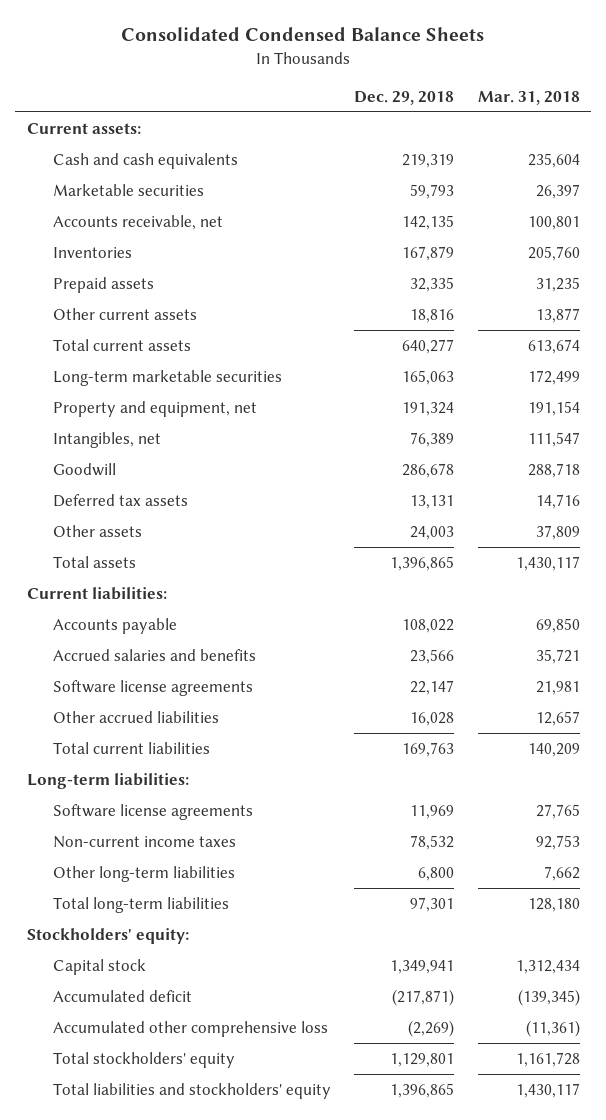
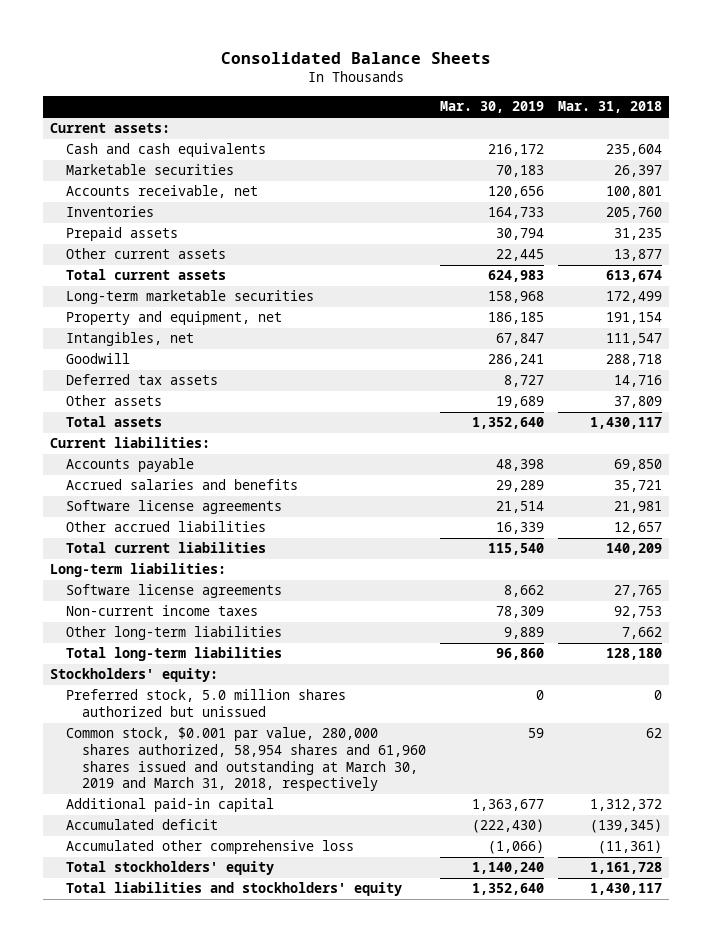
[121,27,485,42] Consolidated Condensed Balance Sheets -> [220,51,491,64] Consolidated Balance Sheets
[354,90,455,105] Dec. 29, 2018 -> none
none -> [439,101,544,114] Mar. 30, 2019
none -> [65,689,346,718] Preferred stock, 5.0 million shares authorized but unissued
none -> [65,727,426,792] Common stock, $0.001 par value, 280,000 shares authorized, 58,954 shares and 61,960 shares issued and outstanding at March 30, 2019 and March 31, 2018, respectively
[52,958,146,975] Capital stock -> [65,798,274,813] Additional paid-in capital
[515,959,580,974] 1,312,434 -> [589,799,662,812] 1,312,372

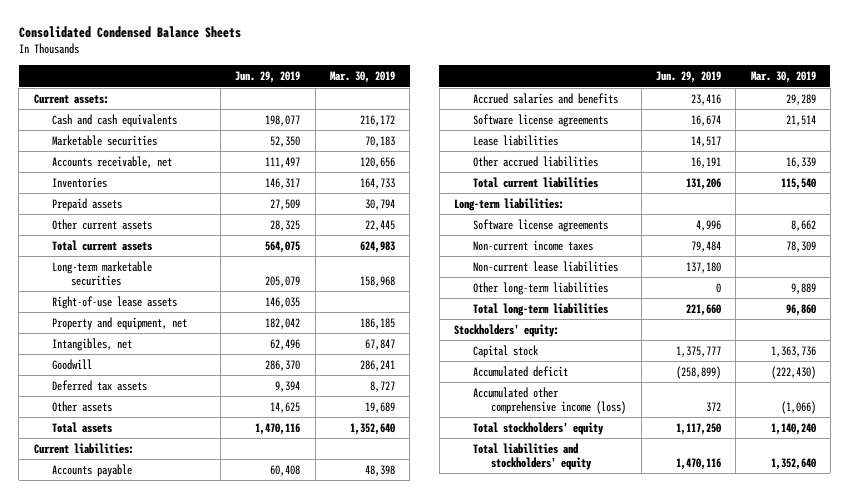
[220,51,491,64] Consolidated Balance Sheets -> [18,26,241,39] Consolidated Condensed Balance Sheets
[557,101,662,114] Mar. 31, 2018 -> none
none -> [235,71,301,84] Jun. 29, 2019
none -> [52,295,178,309] Right-of-use lease assets
none -> [472,134,558,146] Lease liabilities
none -> [472,260,618,272] Non-current lease liabilities
[65,689,346,718] Preferred stock, 5.0 million shares authorized but unissued -> none
[65,727,426,792] Common stock, $0.001 par value, 280,000 shares authorized, 58,954 shares and 61,960 shares issued and outstanding at March 30, 2019 and March 31, 2018, respectively -> none
[65,798,274,813] Additional paid-in capital -> [472,344,539,358] Capital stock
[471,799,544,812] 1,363,677 -> [770,345,816,357] 1,363,736
[65,840,354,855] Accumulated other comprehensive loss -> [472,386,627,414] Accumulated other comprehensive income (loss)

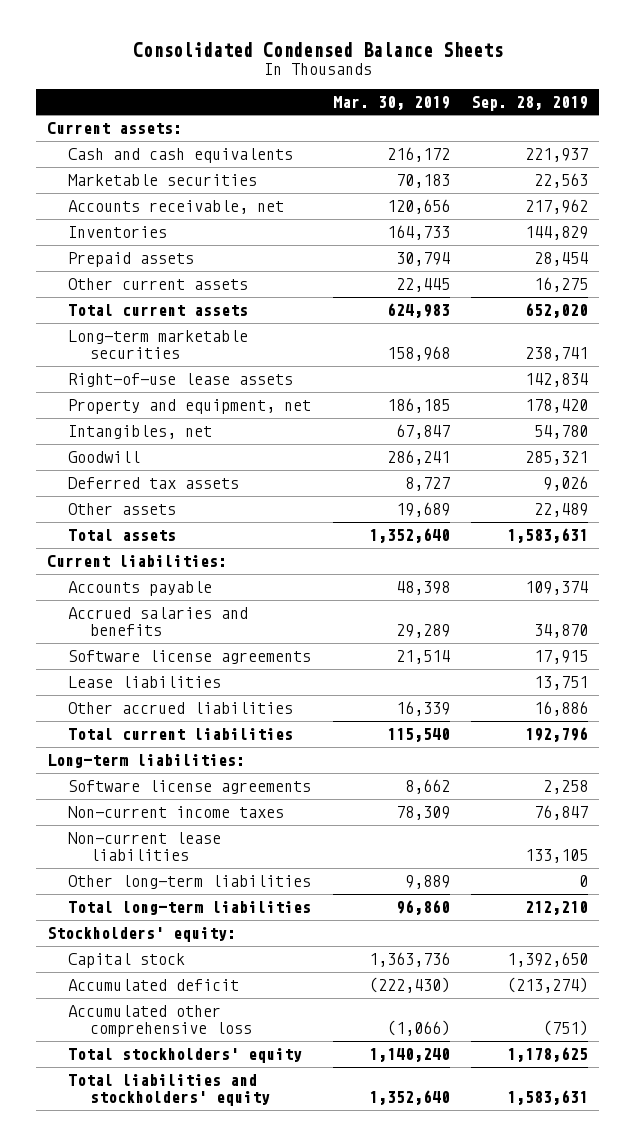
[235,71,301,84] Jun. 29, 2019 -> none
none -> [471,95,589,111] Sep. 28, 2019
[472,386,627,414] Accumulated other comprehensive income (loss) -> [68,1004,252,1038] Accumulated other comprehensive loss

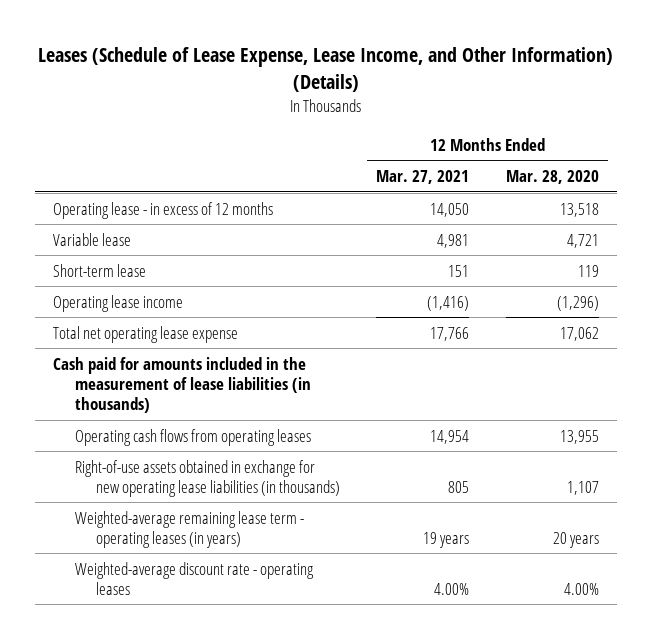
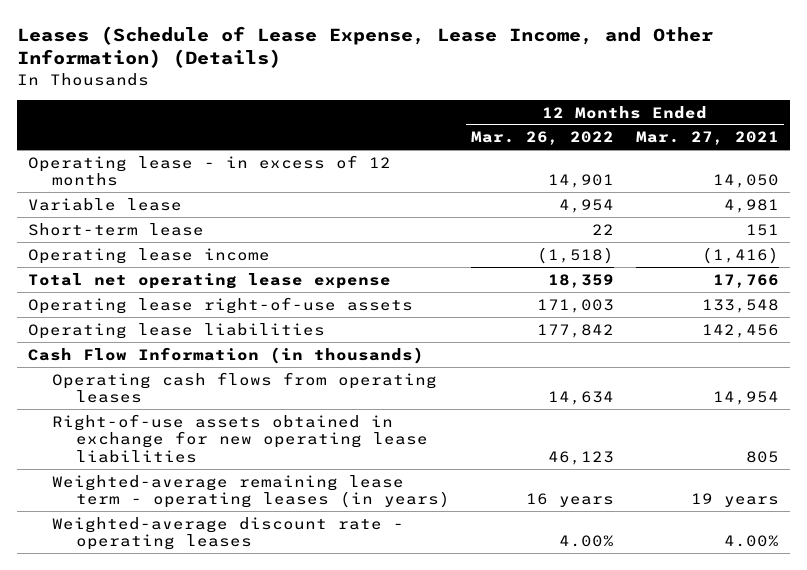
[505,170,599,185] Mar. 28, 2020 -> none
none -> [471,131,615,146] Mar. 26, 2022
none -> [27,296,413,314] Operating lease right-of-use assets
none -> [27,322,325,339] Operating lease liabilities
[53,356,311,414] Cash paid for amounts included in the measurement of lease liabilities (in thousands) -> [27,346,424,364] Cash Flow Information (in thousands)
[74,459,341,497] Right-of-use assets obtained in exchange for new operating lease liabilities (in thousands) -> [51,413,428,463] Right-of-use assets obtained in exchange for new operating lease liabilities

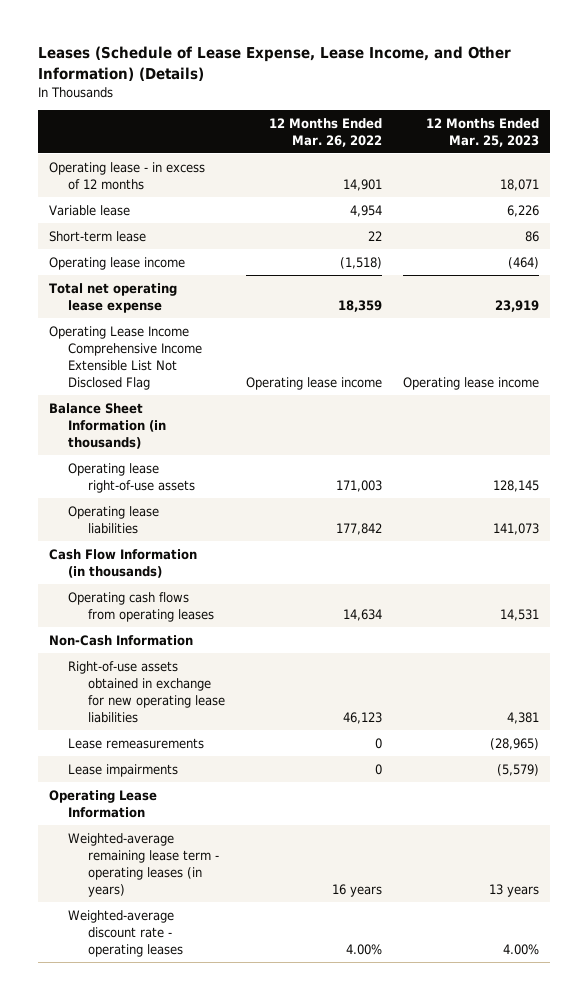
[635,131,779,146] Mar. 27, 2021 -> none
none -> [426,117,540,147] 12 Months Ended Mar. 25, 2023
none -> [48,325,203,390] Operating Lease Income Comprehensive Income Extensible List Not Disclosed Flag
none -> [48,402,167,449] Balance Sheet Information (in thousands)
none -> [48,634,193,646] Non-Cash Information
none -> [68,737,205,749] Lease remeasurements
none -> [68,763,179,777] Lease impairments
none -> [48,789,157,818] Operating Lease Information

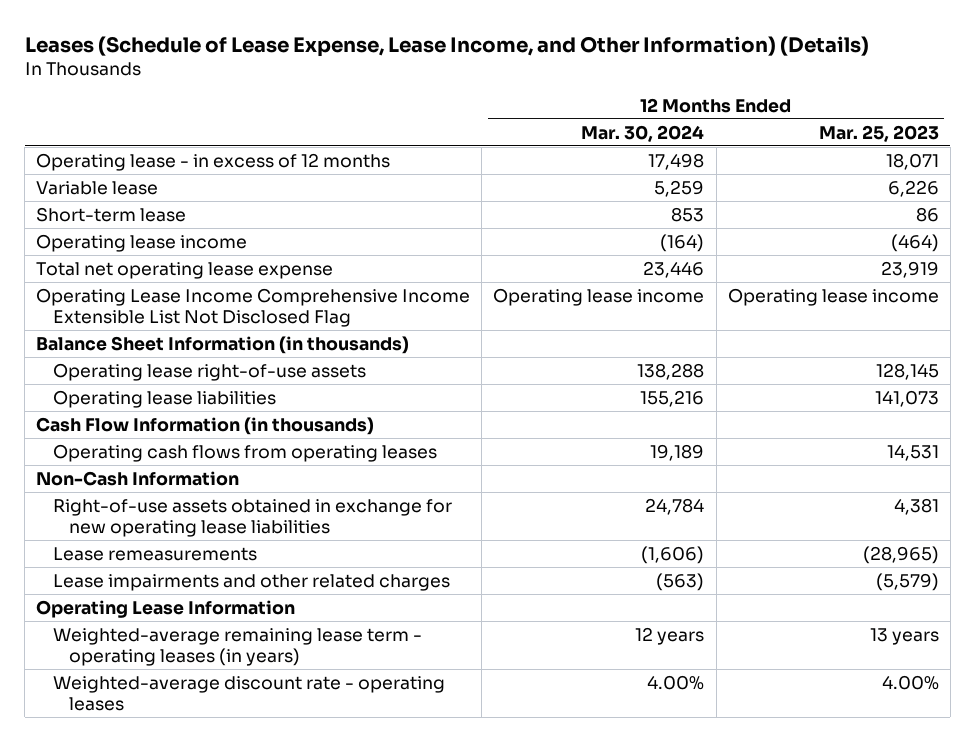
[269,117,383,147] 12 Months Ended Mar. 26, 2022 -> none
none -> [581,124,705,142] Mar. 30, 2024
[68,763,179,777] Lease impairments -> [52,573,450,591] Lease impairments and other related charges

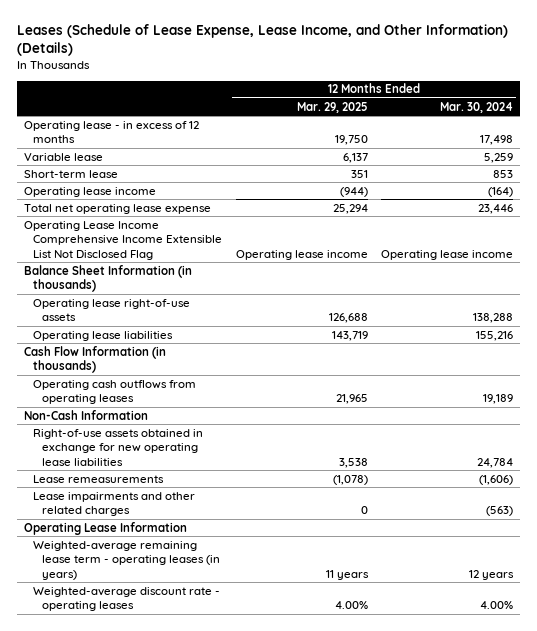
[818,124,939,142] Mar. 25, 2023 -> none
none -> [296,101,368,113] Mar. 29, 2025
[52,443,437,462] Operating cash flows from operating leases -> [33,379,197,405] Operating cash outflows from operating leases

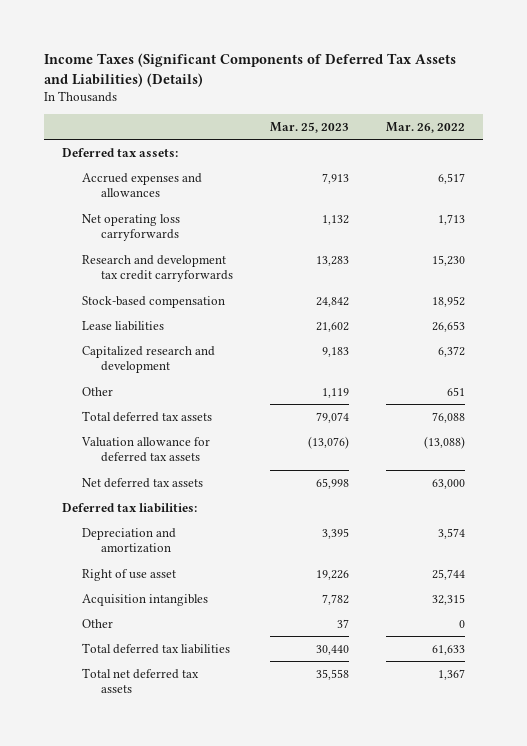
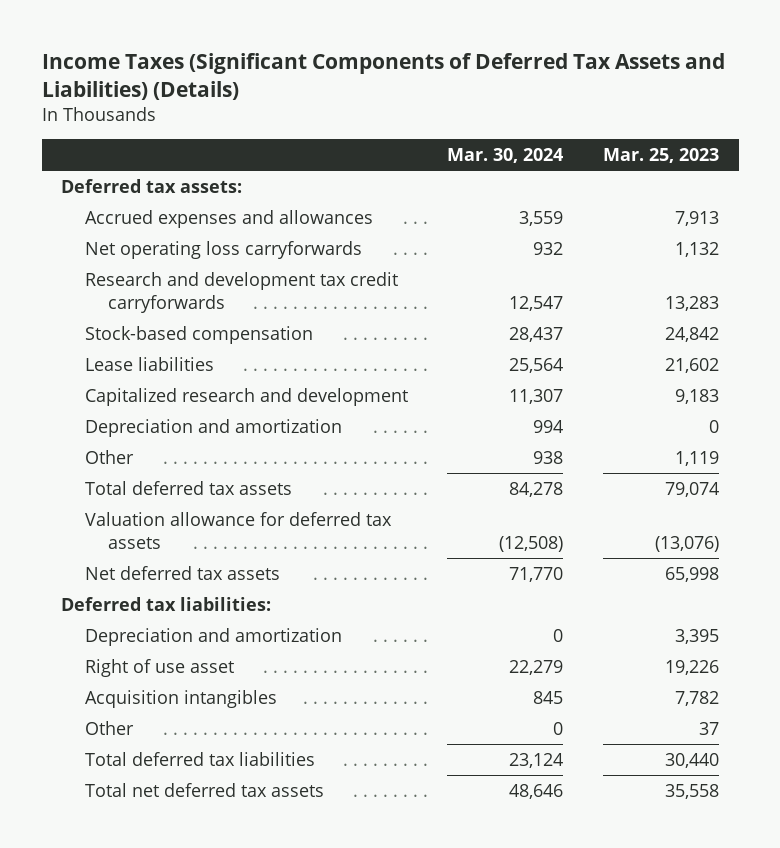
[385,121,465,133] Mar. 26, 2022 -> none
none -> [447,147,564,163] Mar. 30, 2024
none -> [84,419,342,438] Depreciation and amortization

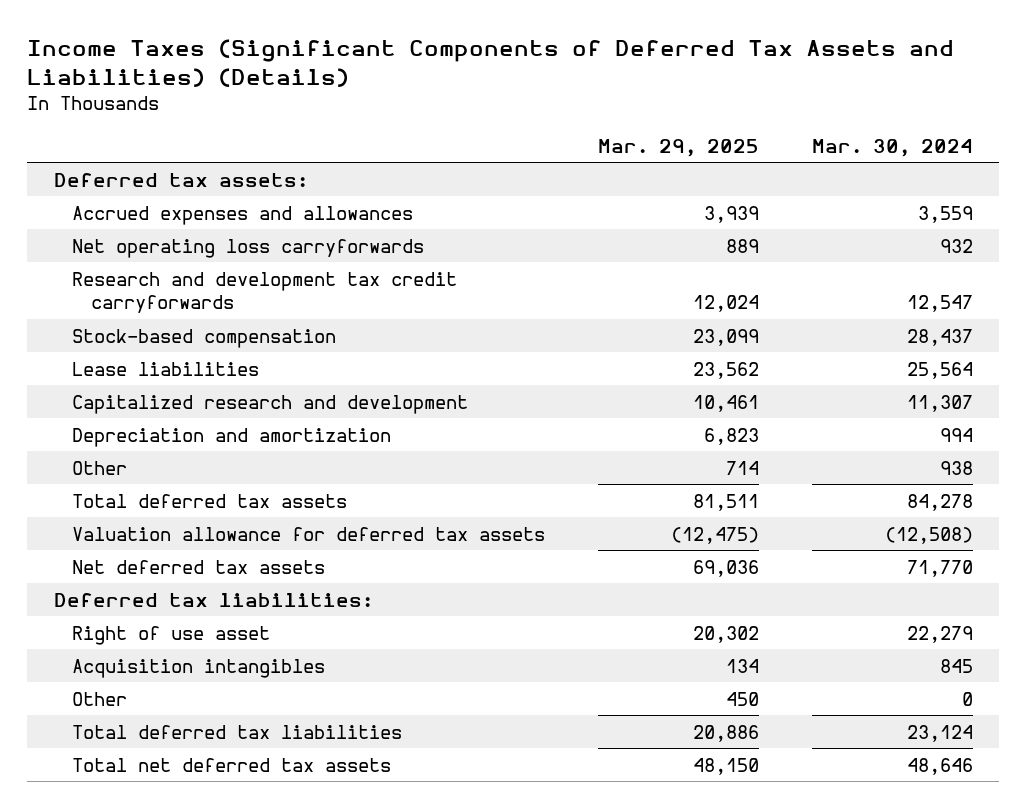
[603,147,720,163] Mar. 25, 2023 -> none
none -> [598,138,760,157] Mar. 29, 2025
[84,628,342,647] Depreciation and amortization -> none

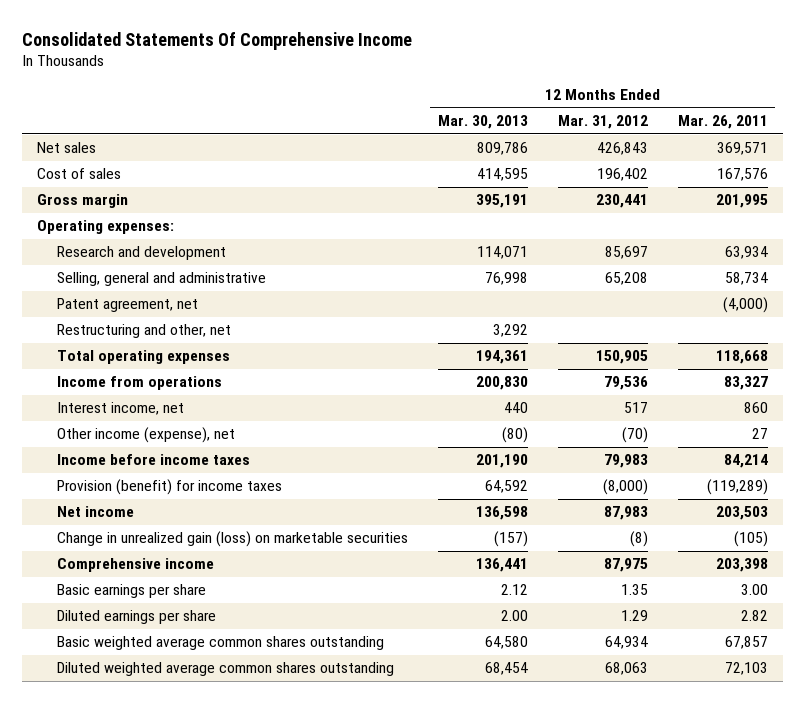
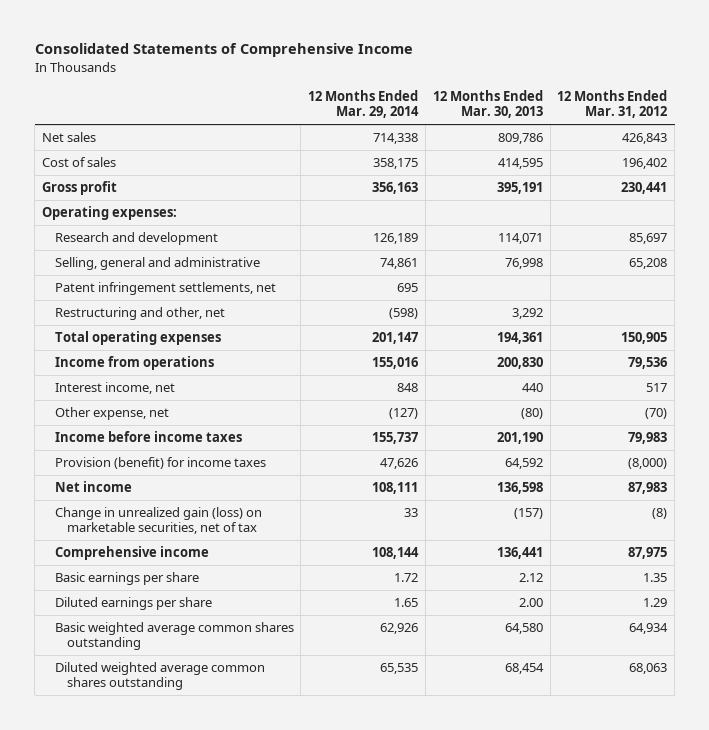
[21,31,412,50] Consolidated Statements Of Comprehensive Income -> [34,43,413,58] Consolidated Statements of Comprehensive Income
[677,115,768,130] Mar. 26, 2011 -> none
none -> [308,90,420,119] 12 Months Ended Mar. 29, 2014
[36,194,128,209] Gross margin -> [41,181,117,196] Gross profit
[56,298,198,313] Patent agreement, net -> none
none -> [54,282,276,296] Patent infringement settlements, net
[56,427,235,444] Other income (expense), net -> [54,407,169,421] Other expense, net
[56,531,408,548] Change in unrealized gain (loss) on marketable securities -> [54,507,262,534] Change in unrealized gain (loss) on marketable securities, net of tax

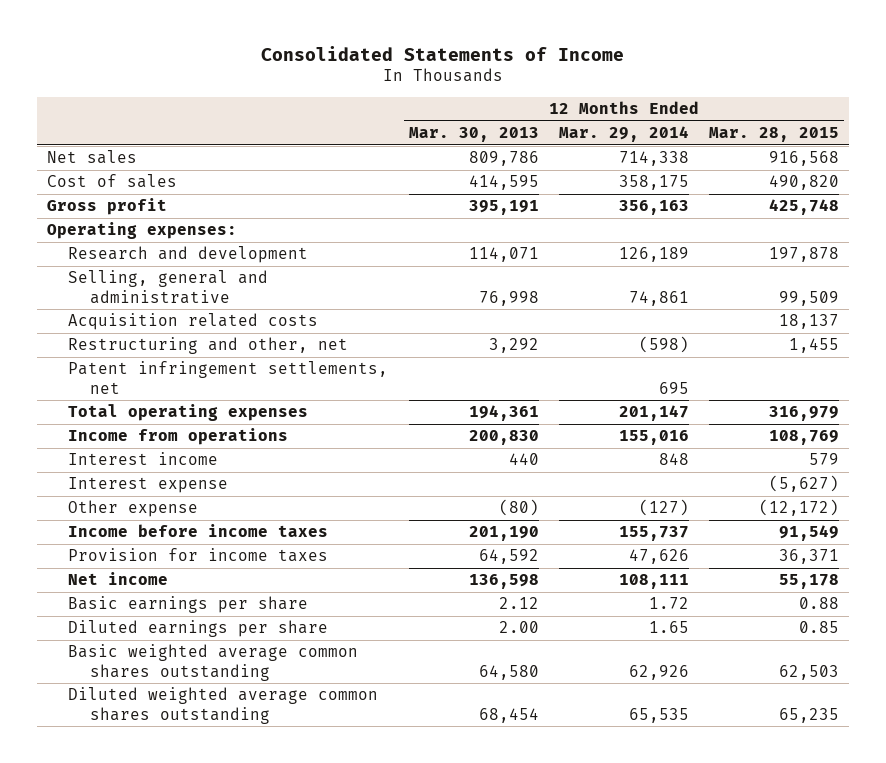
[34,43,413,58] Consolidated Statements of Comprehensive Income -> [261,45,625,61] Consolidated Statements of Income
[557,90,668,119] 12 Months Ended Mar. 31, 2012 -> none
none -> [708,127,839,143] Mar. 28, 2015
none -> [68,313,319,331] Acquisition related costs
[54,282,276,296] Patent infringement settlements, net -> [68,361,389,394] Patent infringement settlements, net
[54,382,175,395] Interest income, net -> [68,452,219,466] Interest income
none -> [68,477,229,494] Interest expense
[54,407,169,421] Other expense, net -> [68,500,199,518] Other expense
[54,457,266,470] Provision (benefit) for income taxes -> [68,548,329,563] Provision for income taxes
[54,507,262,534] Change in unrealized gain (loss) on marketable securities, net of tax -> none
[54,546,209,561] Comprehensive income -> none

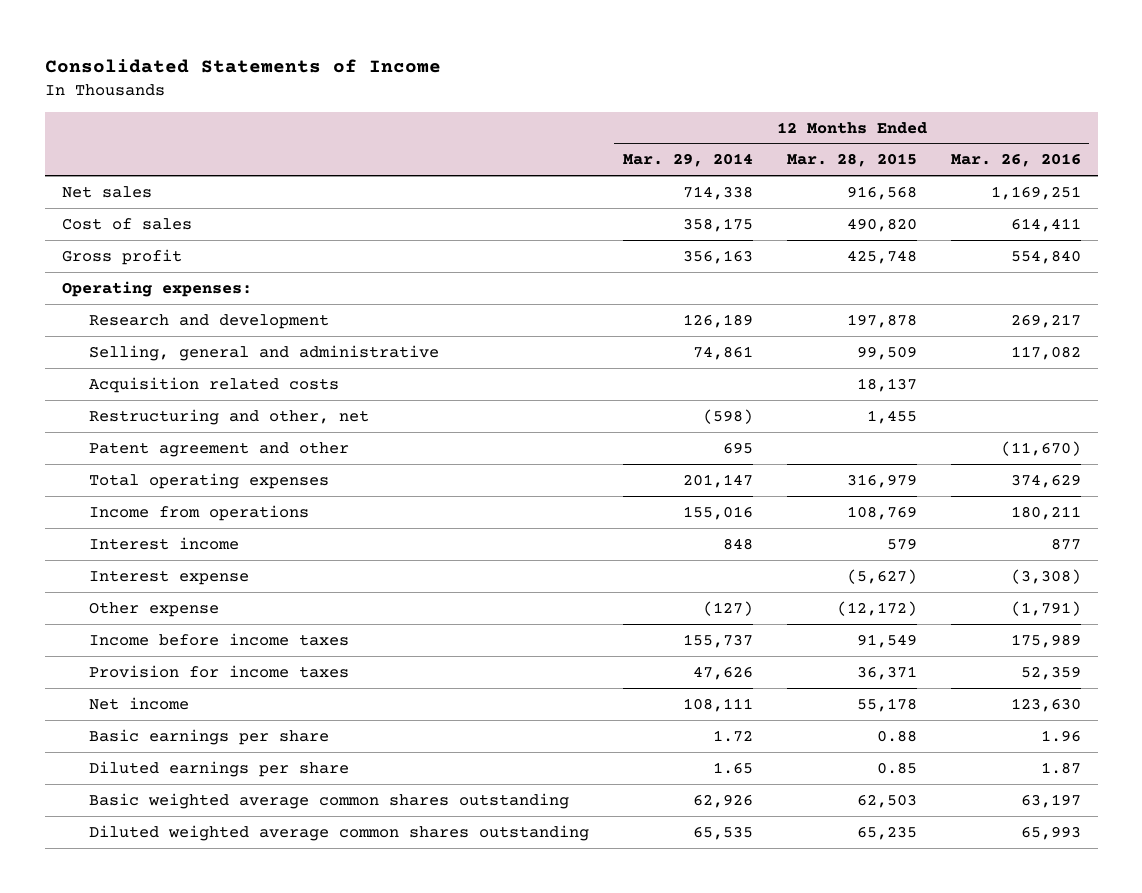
[408,127,539,143] Mar. 30, 2013 -> none
none -> [950,153,1081,168] Mar. 26, 2016
[68,361,389,394] Patent infringement settlements, net -> [88,441,349,457] Patent agreement and other

